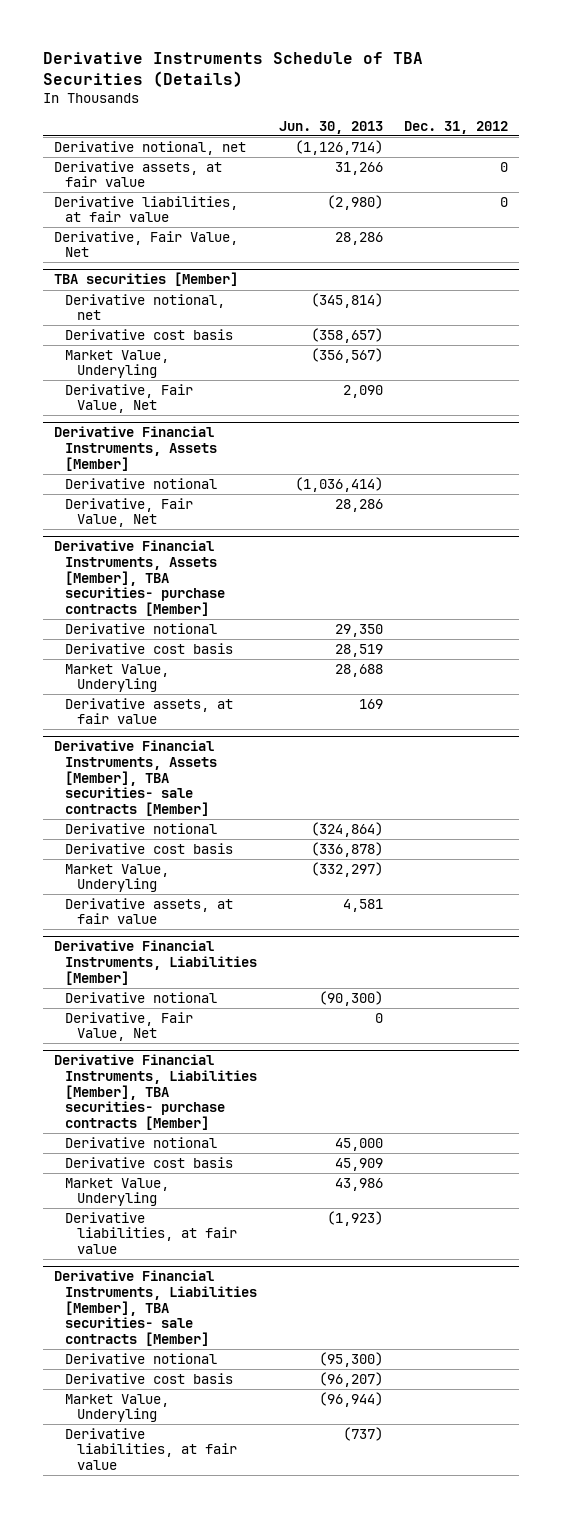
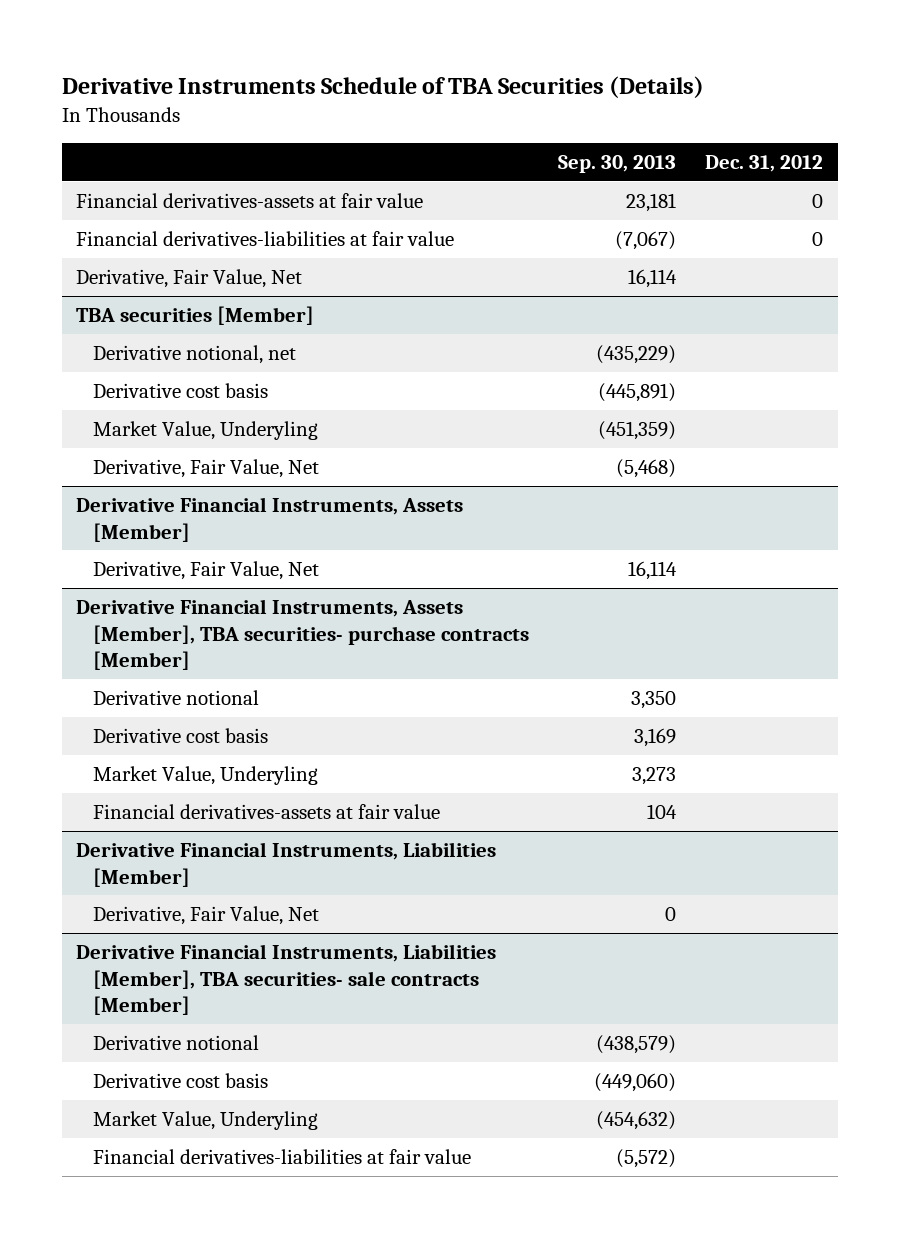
[278,120,383,134] Jun. 30, 2013 -> none
none -> [557,155,676,174] Sep. 30, 2013
[53,140,246,155] Derivative notional, net -> none
[53,160,222,188] Derivative assets, at fair value -> [76,192,424,208] Financial derivatives-assets at fair value
[53,195,238,223] Derivative liabilities, at fair value -> [76,230,455,246] Financial derivatives-liabilities at fair value
[65,477,218,489] Derivative notional -> none
[53,740,218,816] Derivative Financial Instruments, Assets [Member], TBA securities- sale contracts [Member] -> none
[65,822,218,834] Derivative notional -> none
[65,842,234,854] Derivative cost basis -> none
[65,863,170,893] Market Value, Underyling -> none
[65,897,234,925] Derivative assets, at fair value -> none
[65,697,234,725] Derivative assets, at fair value -> [92,803,440,819] Financial derivatives-assets at fair value
[65,991,218,1003] Derivative notional -> none
[53,1054,258,1130] Derivative Financial Instruments, Liabilities [Member], TBA securities- purchase contracts [Member] -> none
[65,1136,218,1148] Derivative notional -> none
[65,1156,234,1168] Derivative cost basis -> none
[65,1177,170,1207] Market Value, Underyling -> none
[65,1211,237,1254] Derivative liabilities, at fair value -> none
[65,1427,237,1470] Derivative liabilities, at fair value -> [92,1148,471,1164] Financial derivatives-liabilities at fair value

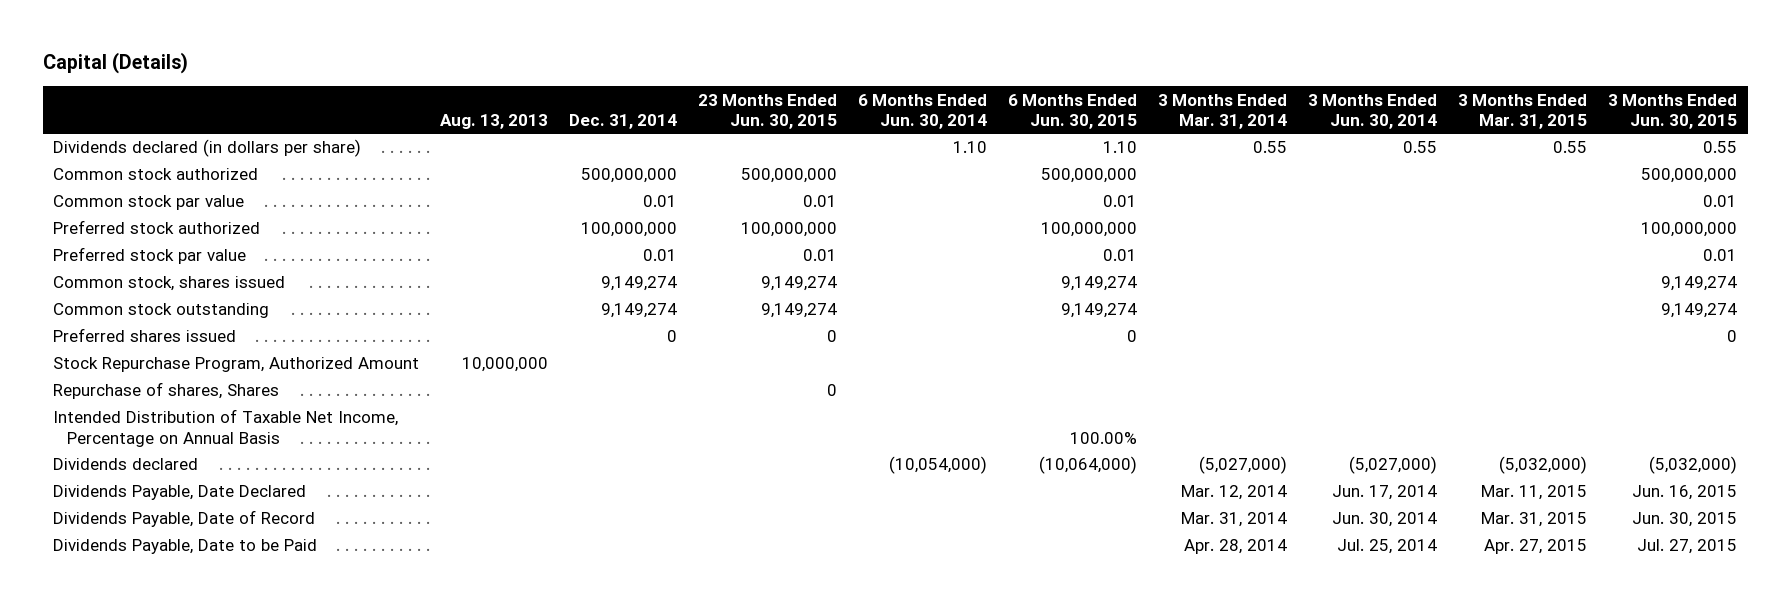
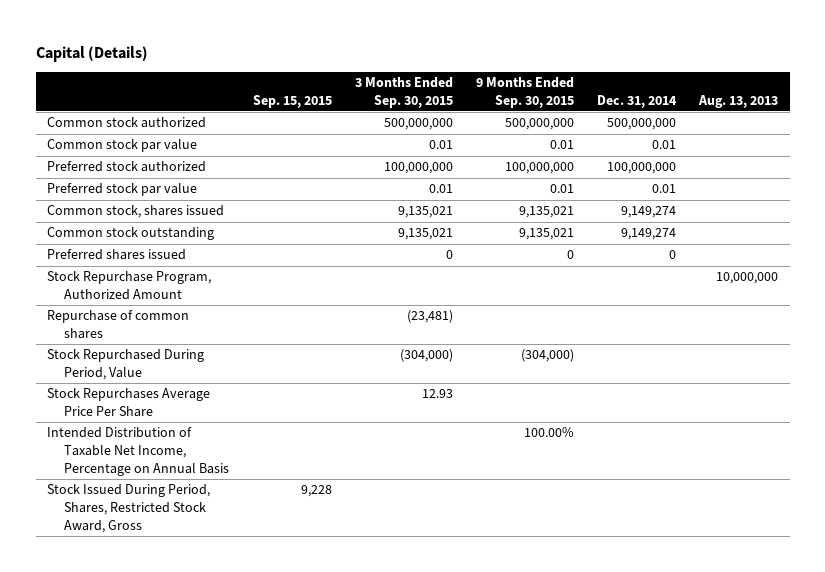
[698,93,838,130] 23 Months Ended Jun. 30, 2015 -> none
[858,93,988,130] 6 Months Ended Jun. 30, 2014 -> none
[1008,93,1138,130] 6 Months Ended Jun. 30, 2015 -> none
[1158,93,1288,130] 3 Months Ended Mar. 31, 2014 -> none
[1308,93,1438,130] 3 Months Ended Jun. 30, 2014 -> none
[1458,93,1588,130] 3 Months Ended Mar. 31, 2015 -> none
[1608,93,1738,130] 3 Months Ended Jun. 30, 2015 -> none
none -> [252,94,332,108] Sep. 15, 2015
none -> [354,77,453,108] 3 Months Ended Sep. 30, 2015
none -> [475,77,574,108] 9 Months Ended Sep. 30, 2015
[53,139,362,158] Dividends declared (in dollars per share) -> none
[53,382,280,400] Repurchase of shares, Shares -> [47,310,190,340] Repurchase of common shares
none -> [47,349,205,381] Stock Repurchased During Period, Value
none -> [47,388,211,418] Stock Repurchases Average Price Per Share
[53,458,199,471] Dividends declared -> none
[53,485,307,501] Dividends Payable, Date Declared -> none
[53,510,316,528] Dividends Payable, Date of Record -> none
[53,539,318,555] Dividends Payable, Date to be Paid -> none
none -> [47,484,211,533] Stock Issued During Period, Shares, Restricted Stock Award, Gross

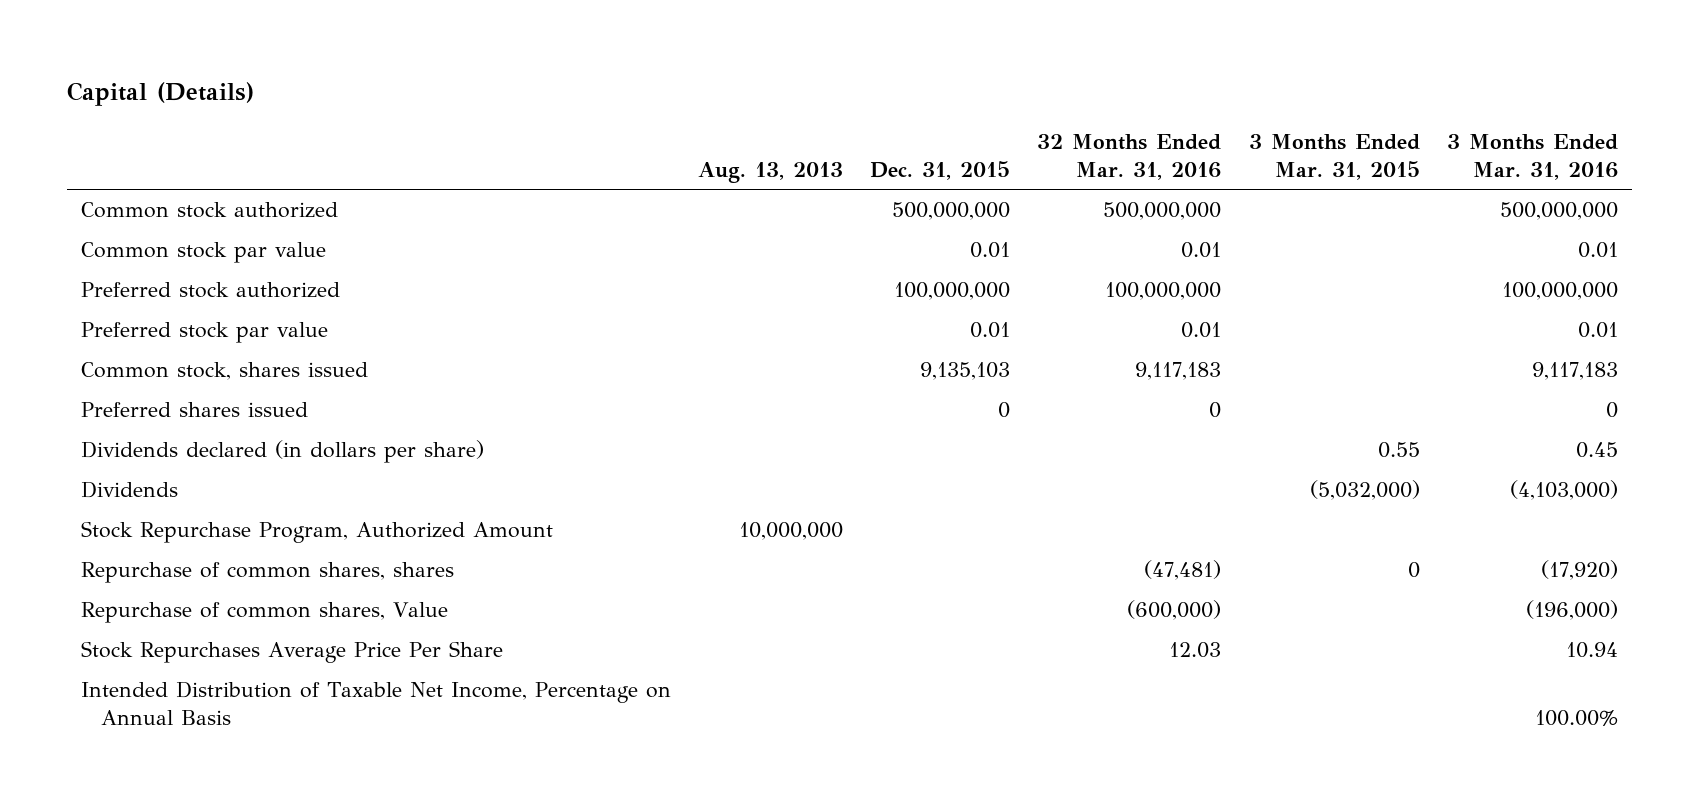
[252,94,332,108] Sep. 15, 2015 -> none
[354,77,453,108] 3 Months Ended Sep. 30, 2015 -> none
[475,77,574,108] 9 Months Ended Sep. 30, 2015 -> none
[596,94,677,108] Dec. 31, 2014 -> none
none -> [870,160,1011,180] Dec. 31, 2015
none -> [1037,134,1222,180] 32 Months Ended Mar. 31, 2016
none -> [1248,134,1420,180] 3 Months Ended Mar. 31, 2015
none -> [1446,134,1618,180] 3 Months Ended Mar. 31, 2016
[47,227,215,241] Common stock outstanding -> none
none -> [80,440,484,464] Dividends declared (in dollars per share)
none -> [80,481,178,499] Dividends
[47,310,190,340] Repurchase of common shares -> [80,562,454,584] Repurchase of common shares, shares
[47,349,205,381] Stock Repurchased During Period, Value -> [80,602,448,624] Repurchase of common shares, Value
[47,484,211,533] Stock Issued During Period, Shares, Restricted Stock Award, Gross -> none

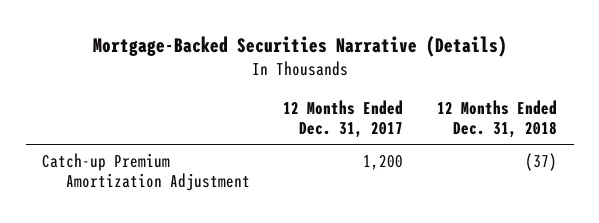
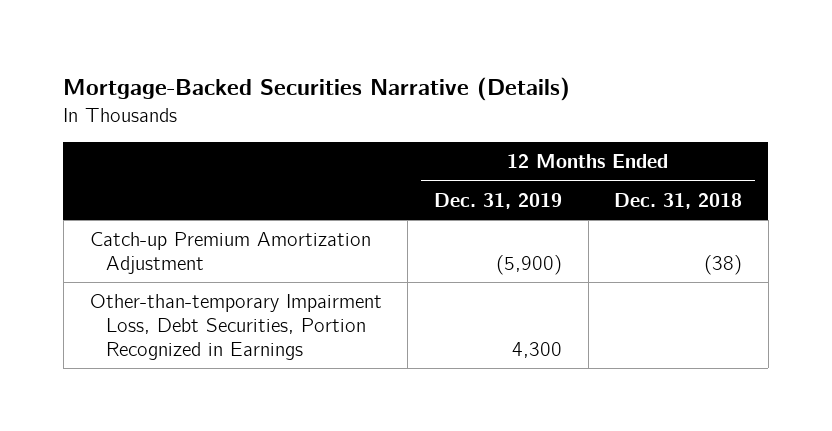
[283,100,404,138] 12 Months Ended Dec. 31, 2017 -> none
none -> [433,192,562,209] Dec. 31, 2019
[524,153,557,172] (37) -> [704,255,743,276] (38)
none -> [89,294,382,360] Other-than-temporary Impairment Loss, Debt Securities, Portion Recognized in Earnings

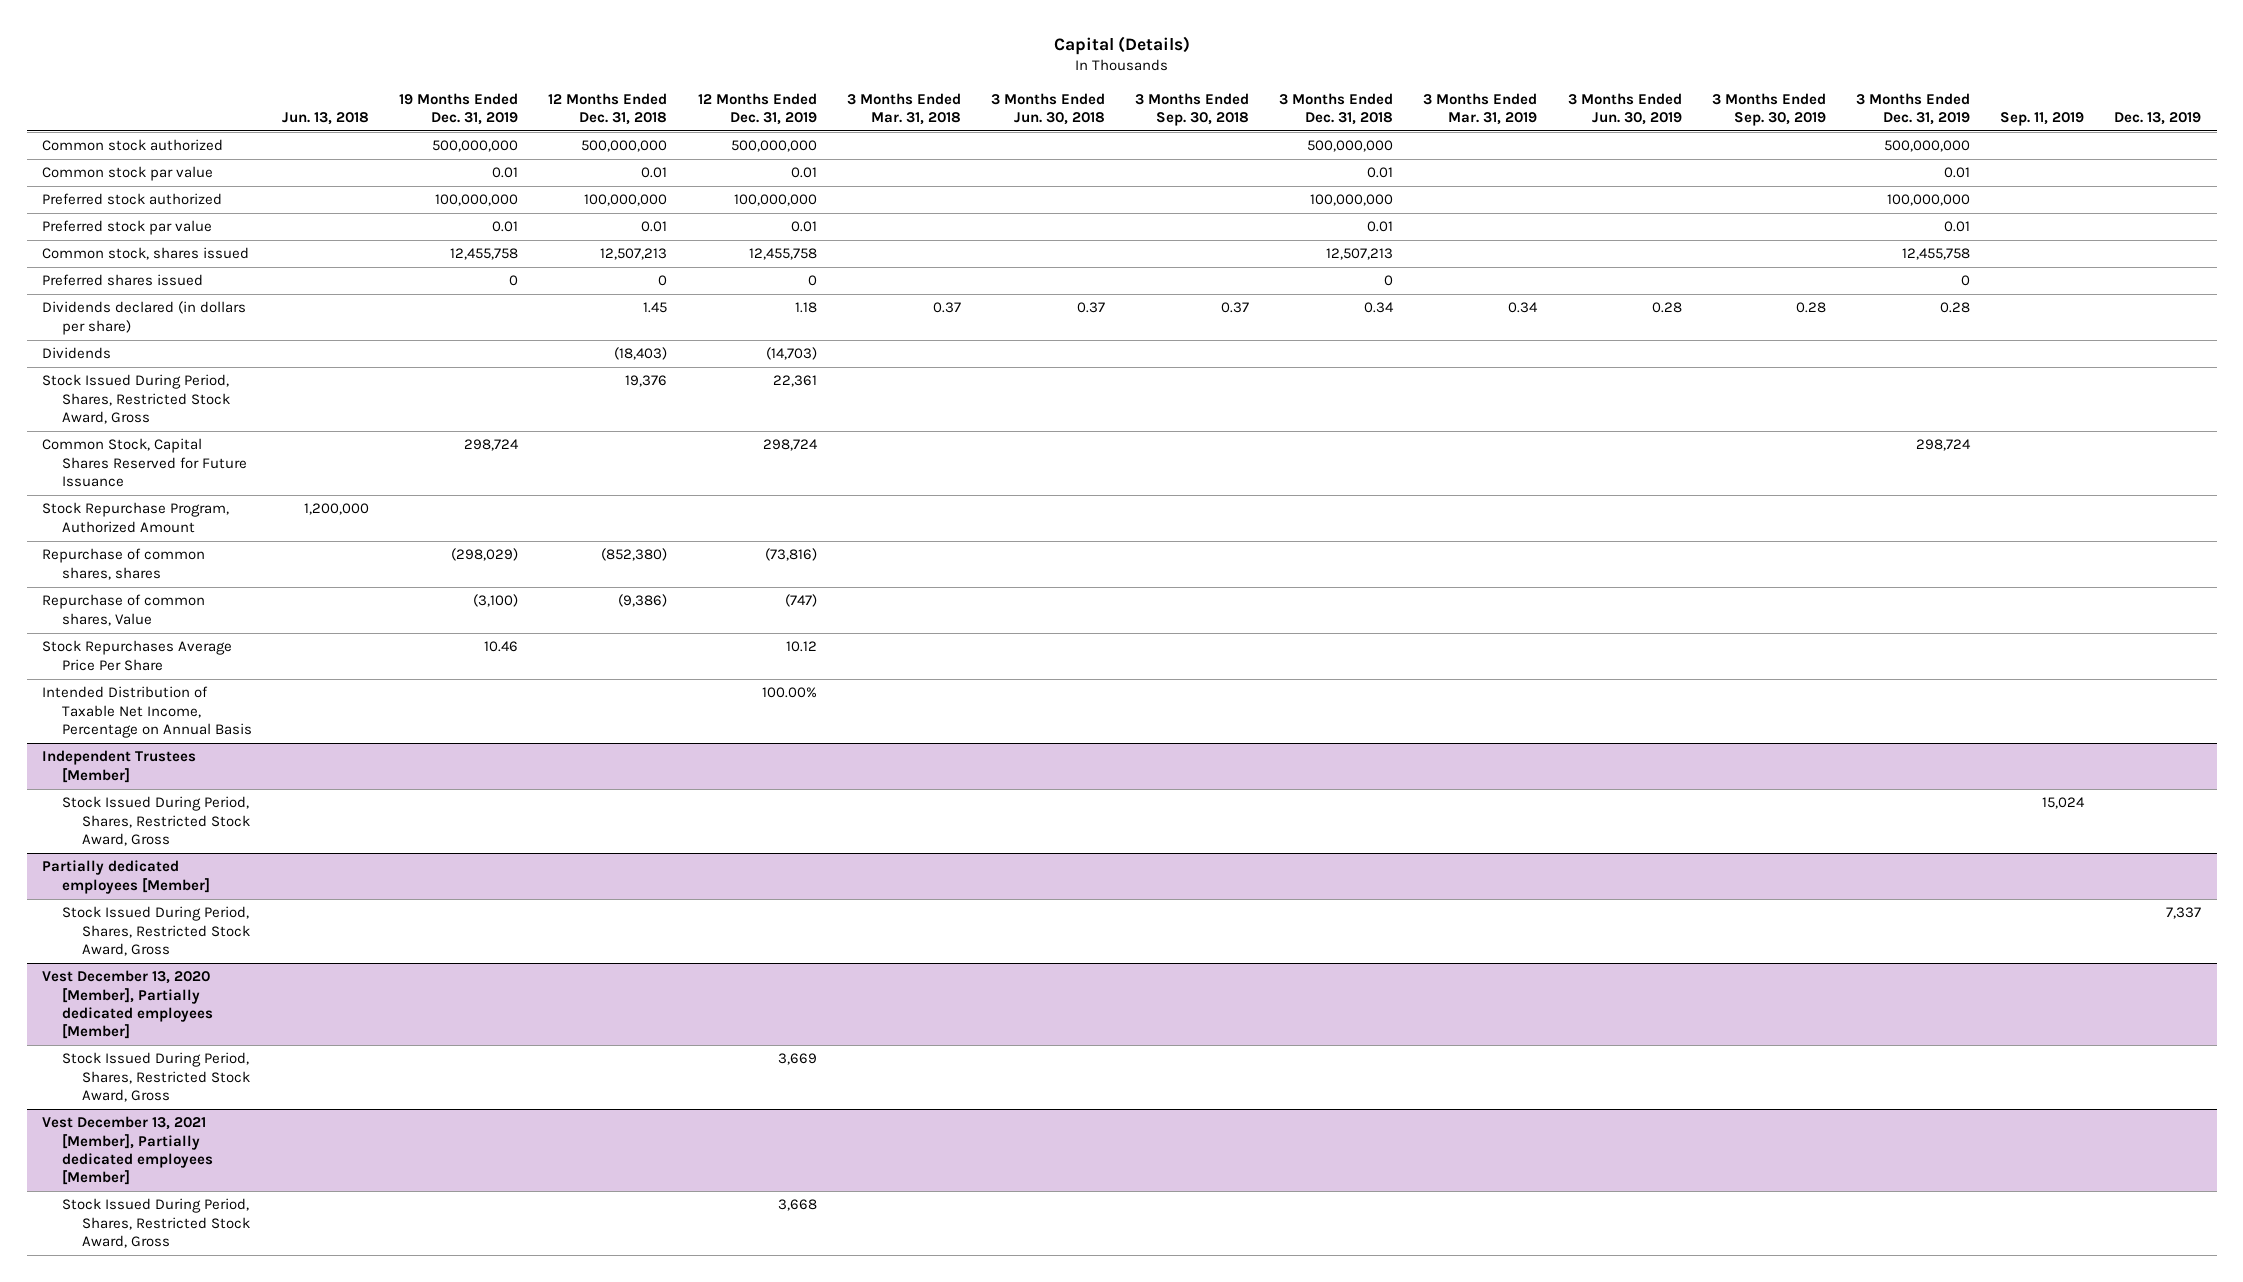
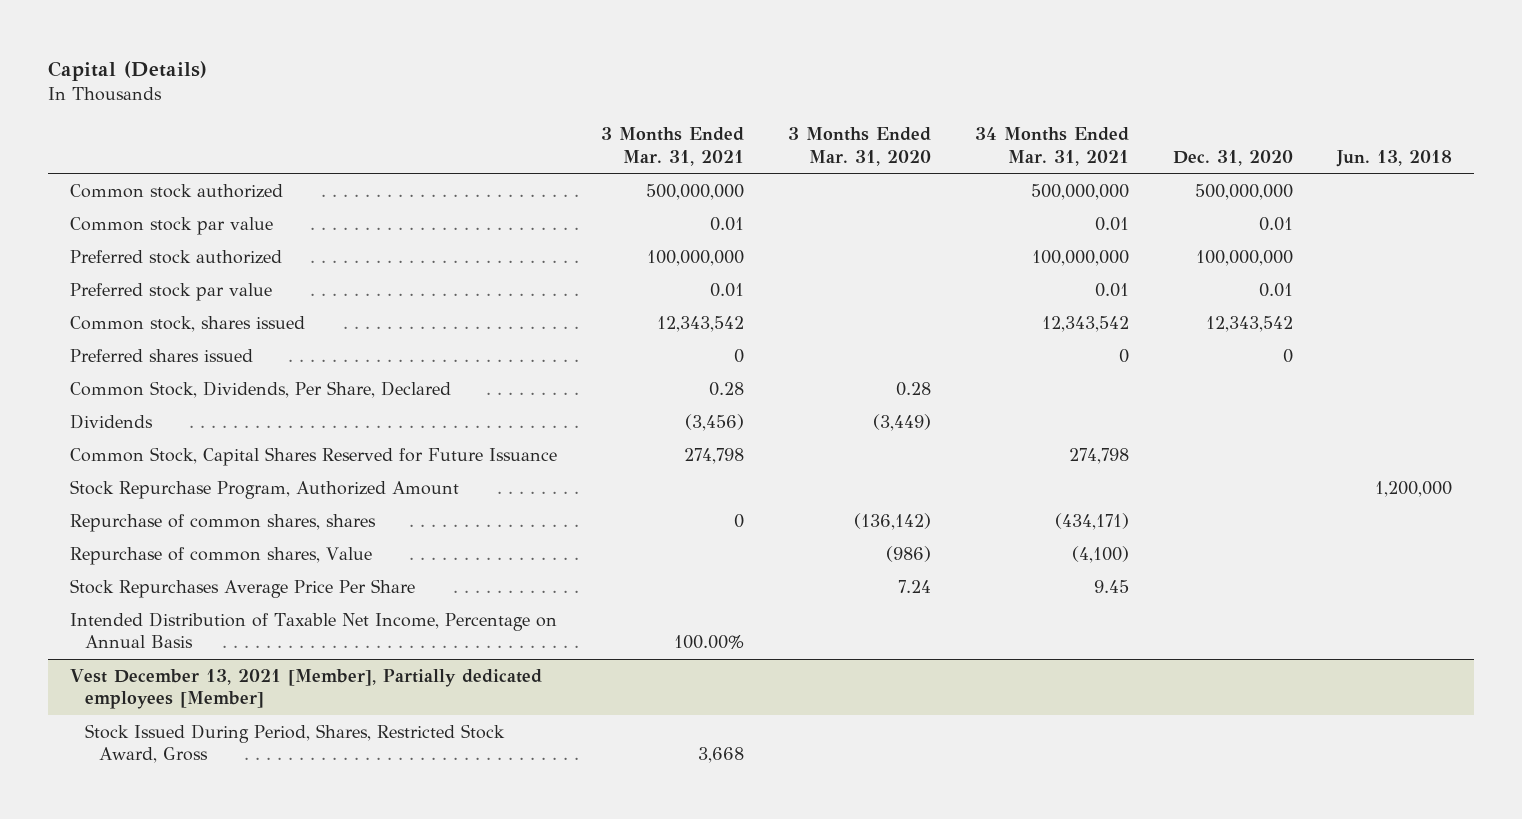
[399,92,519,125] 19 Months Ended Dec. 31, 2019 -> none
[548,92,668,125] 12 Months Ended Dec. 31, 2018 -> none
[697,92,817,125] 12 Months Ended Dec. 31, 2019 -> none
[846,92,961,125] 3 Months Ended Mar. 31, 2018 -> none
[990,92,1105,125] 3 Months Ended Jun. 30, 2018 -> none
[1135,92,1250,126] 3 Months Ended Sep. 30, 2018 -> none
[1279,92,1394,125] 3 Months Ended Dec. 31, 2018 -> none
[1423,92,1538,125] 3 Months Ended Mar. 31, 2019 -> none
[1567,92,1682,125] 3 Months Ended Jun. 30, 2019 -> none
[1711,92,1826,126] 3 Months Ended Sep. 30, 2019 -> none
[1856,92,1971,125] 3 Months Ended Dec. 31, 2019 -> none
[2000,111,2085,126] Sep. 11, 2019 -> none
[2114,111,2202,125] Dec. 13, 2019 -> none
none -> [601,127,745,166] 3 Months Ended Mar. 31, 2021
none -> [788,127,932,166] 3 Months Ended Mar. 31, 2020
none -> [975,127,1130,166] 34 Months Ended Mar. 31, 2021
none -> [1173,149,1294,166] Dec. 31, 2020
[41,301,246,335] Dividends declared (in dollars per share) -> [70,380,452,398] Common Stock, Dividends, Per Share, Declared
[41,374,230,424] Stock Issued During Period, Shares, Restricted Stock Award, Gross -> none
[41,750,196,783] Independent Trustees [Member] -> none
[61,796,250,846] Stock Issued During Period, Shares, Restricted Stock Award, Gross -> none
[41,860,210,894] Partially dedicated employees [Member] -> none
[61,906,250,956] Stock Issued During Period, Shares, Restricted Stock Award, Gross -> none
[41,970,213,1040] Vest December 13, 2020 [Member], Partially dedicated employees [Member] -> none
[61,1052,250,1102] Stock Issued During Period, Shares, Restricted Stock Award, Gross -> none

